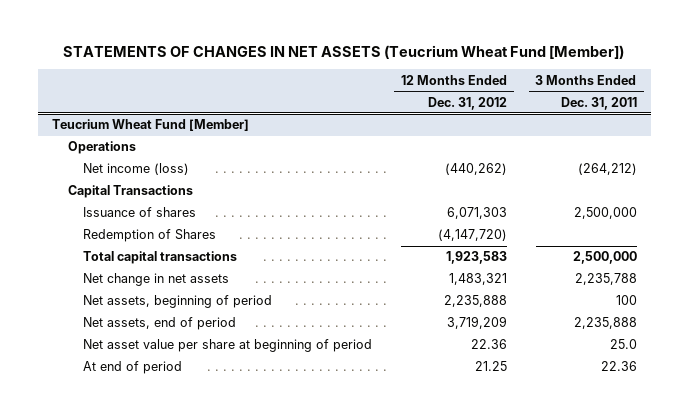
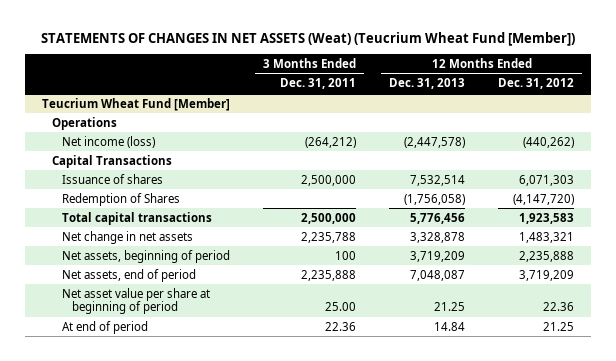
[63,44,625,59] STATEMENTS OF CHANGES IN NET ASSETS (Teucrium Wheat Fund [Member]) -> [40,31,575,46] STATEMENTS OF CHANGES IN NET ASSETS (Weat) (Teucrium Wheat Fund [Member])
none -> [389,78,466,90] Dec. 31, 2013
[609,339,637,350] 25.0 -> [325,301,357,311] 25.00

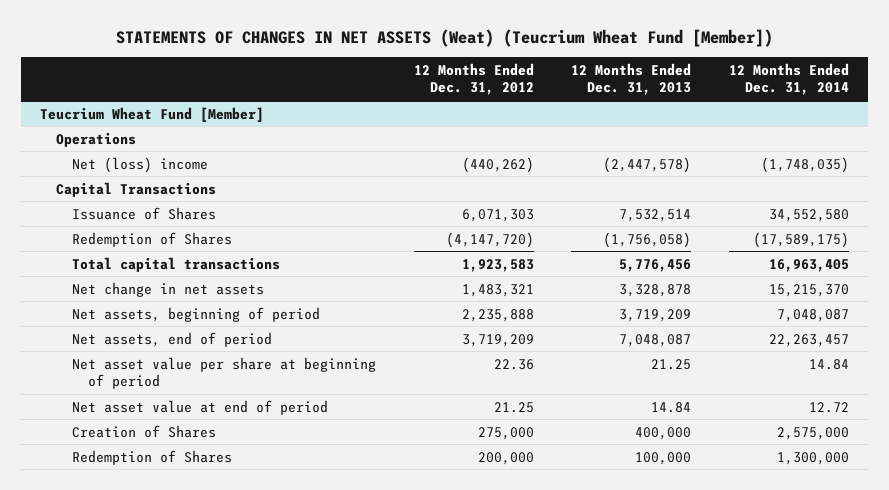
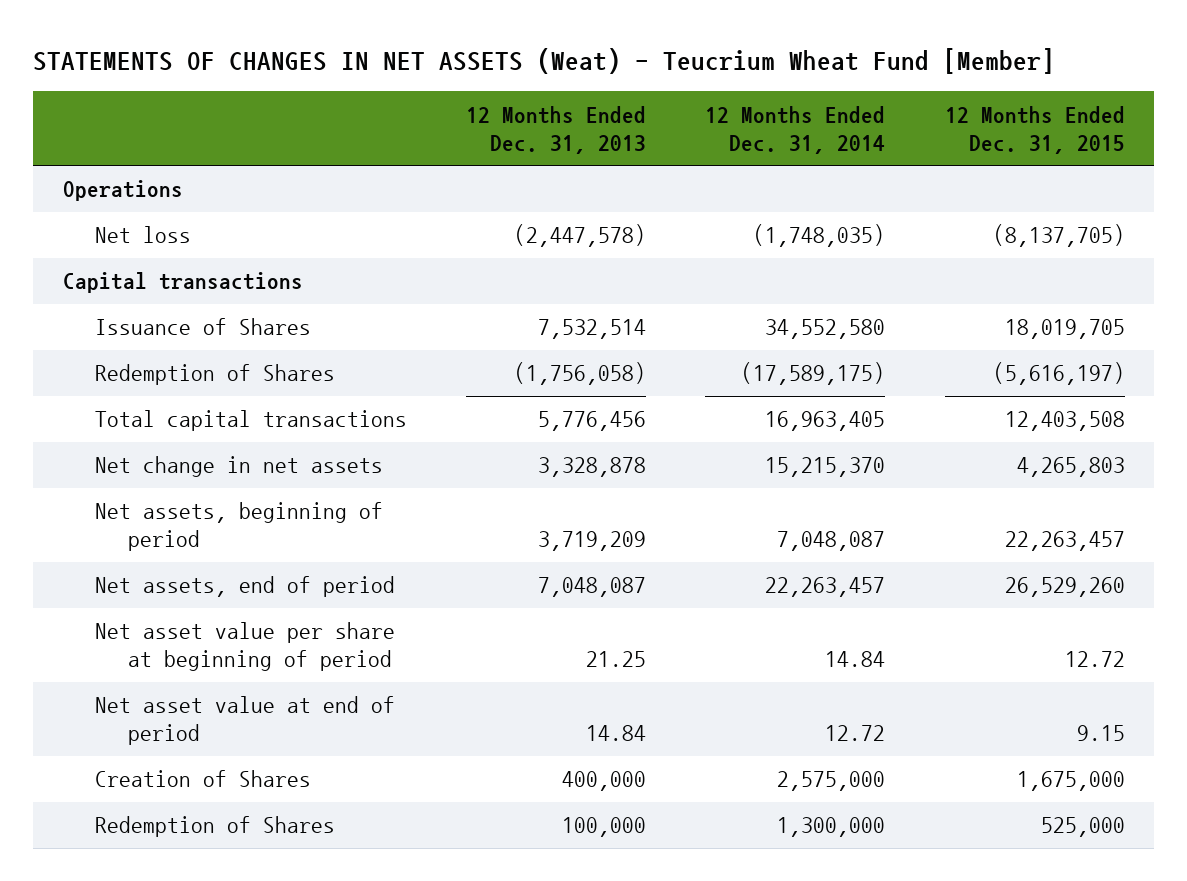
[115,29,773,48] STATEMENTS OF CHANGES IN NET ASSETS (Weat) (Teucrium Wheat Fund [Member]) -> [32,47,1055,74] STATEMENTS OF CHANGES IN NET ASSETS (Weat) - Teucrium Wheat Fund [Member]
[413,62,534,96] 12 Months Ended Dec. 31, 2012 -> none
none -> [944,105,1125,154] 12 Months Ended Dec. 31, 2015
[40,106,265,122] Teucrium Wheat Fund [Member] -> none
[71,156,208,173] Net (loss) income -> [95,226,192,244] Net loss
[55,181,216,197] Capital Transactions -> [62,272,303,294] Capital transactions

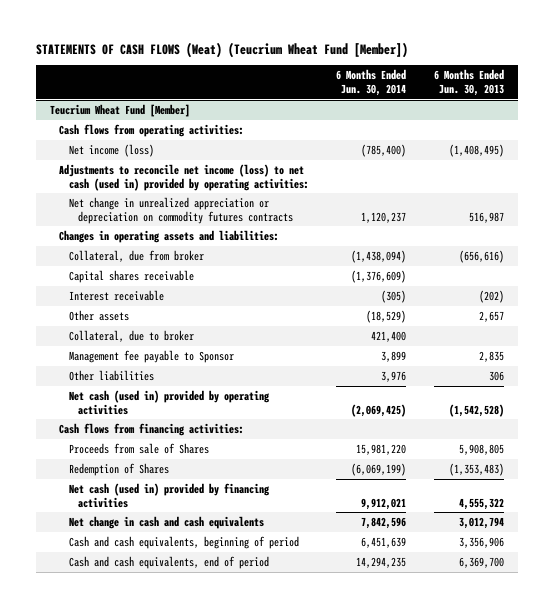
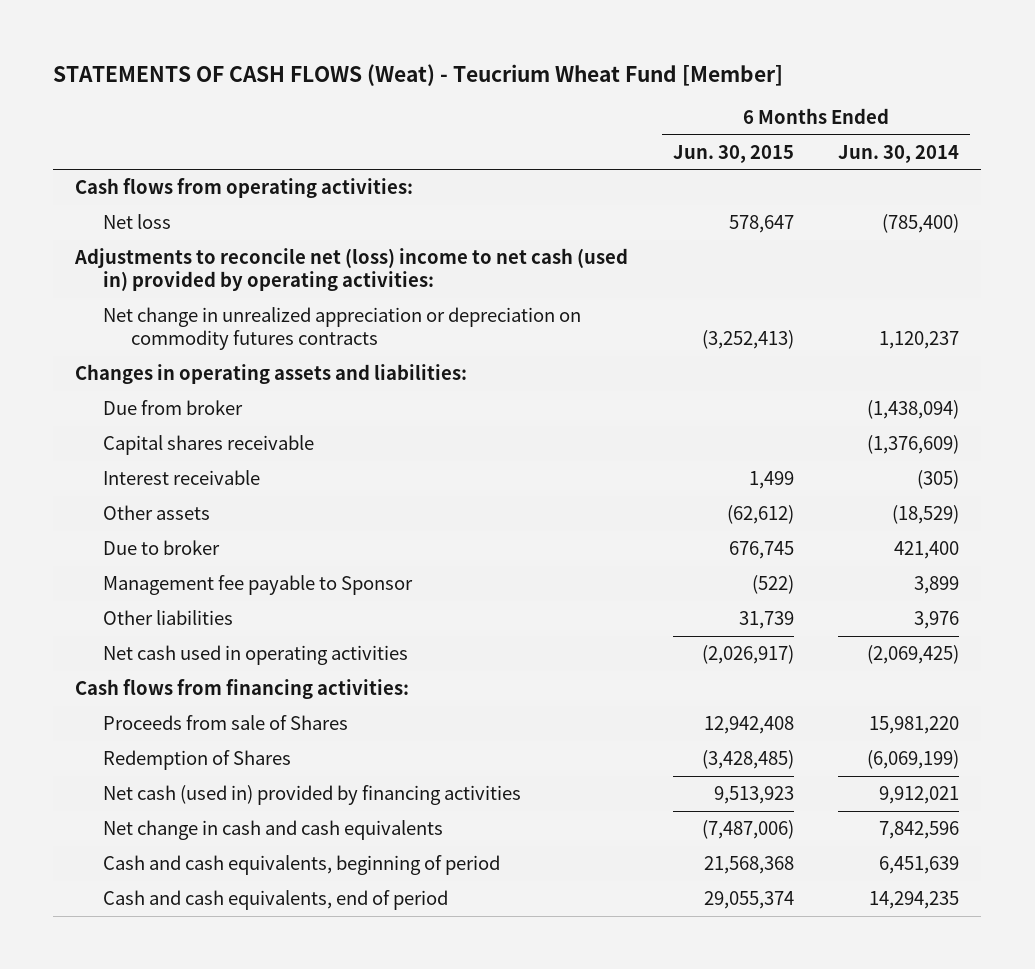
[35,41,408,58] STATEMENTS OF CASH FLOWS (Weat) (Teucrium Wheat Fund [Member]) -> [53,63,784,86] STATEMENTS OF CASH FLOWS (Weat) - Teucrium Wheat Fund [Member]
[434,69,505,96] 6 Months Ended Jun. 30, 2013 -> none
none -> [672,144,794,163] Jun. 30, 2015
[49,103,190,117] Teucrium Wheat Fund [Member] -> none
[68,143,154,157] Net income (loss) -> [103,214,172,230] Net loss
[59,163,309,191] Adjustments to reconcile net income (loss) to net cash (used in) provided by operating activities: -> [74,248,629,292] Adjustments to reconcile net (loss) income to net cash (used in) provided by operating activities:
[68,249,204,262] Collateral, due from broker -> [103,400,244,416] Due from broker
[68,329,194,342] Collateral, due to broker -> [103,540,221,556] Due to broker
[68,389,270,415] Net cash (used in) provided by operating activities -> [103,645,409,666] Net cash used in operating activities

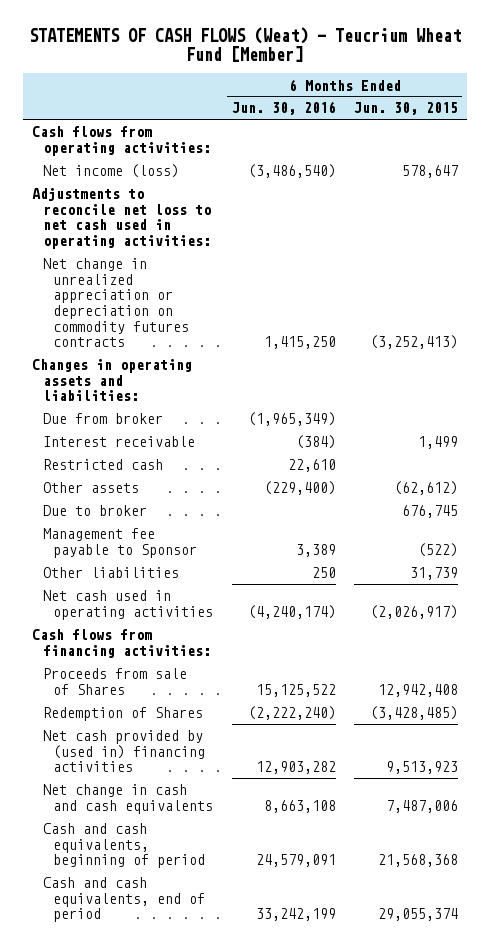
[838,144,960,163] Jun. 30, 2014 -> none
none -> [231,101,336,116] Jun. 30, 2016
[103,214,172,230] Net loss -> [42,164,179,179] Net income (loss)
[74,248,629,292] Adjustments to reconcile net (loss) income to net cash (used in) provided by operating activities: -> [32,188,211,250] Adjustments to reconcile net loss to net cash used in operating activities:
[103,435,315,456] Capital shares receivable -> none
none -> [42,459,163,471] Restricted cash
[103,785,522,806] Net cash (used in) provided by financing activities -> [42,730,206,773] Net cash provided by (used in) financing activities
[701,820,794,840] (7,487,006) -> [385,799,458,813] 7,487,006

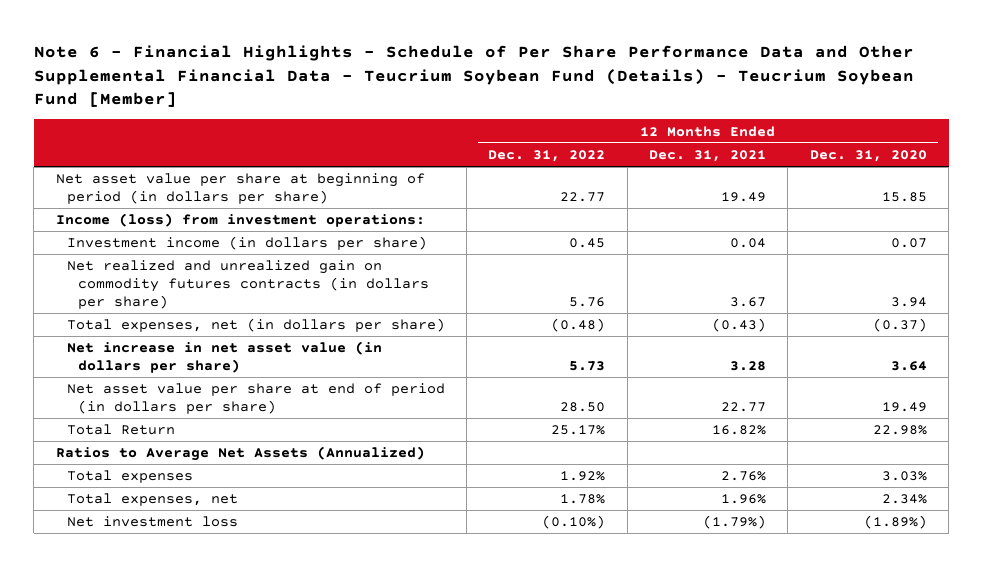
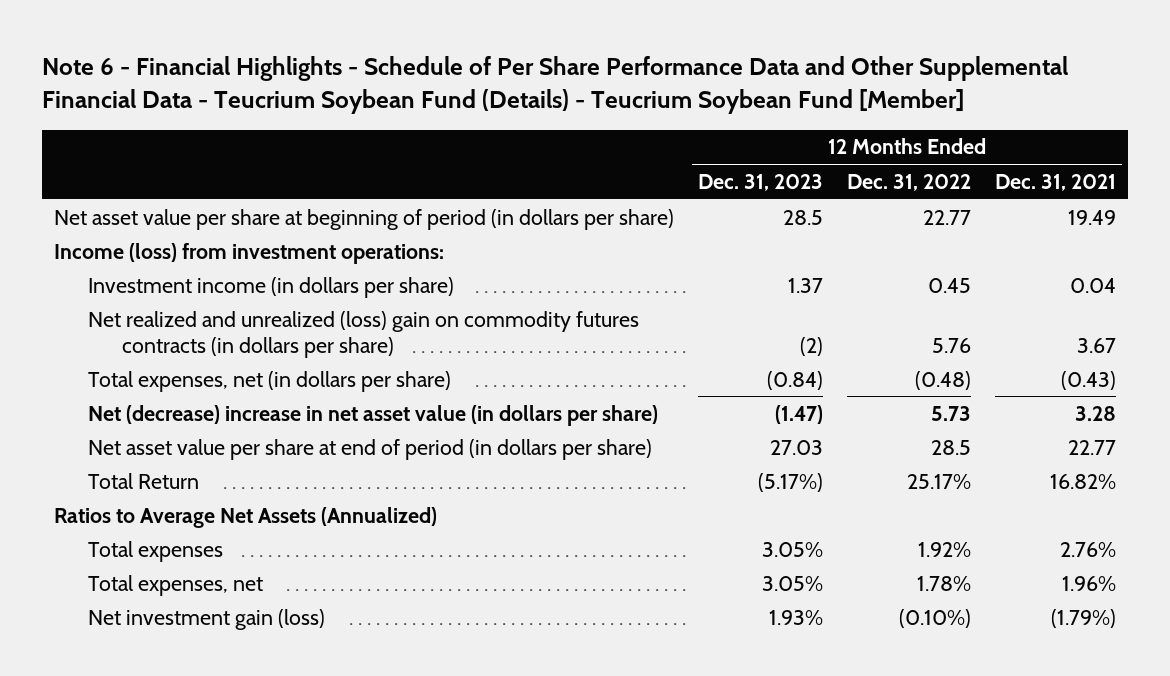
[809,150,927,163] Dec. 31, 2020 -> none
none -> [698,173,824,191] Dec. 31, 2023
[66,260,429,310] Net realized and unrealized gain on commodity futures contracts (in dollars per share) -> [88,310,640,358] Net realized and unrealized (loss) gain on commodity futures contracts (in dollars per share)
[66,341,382,374] Net increase in net asset value (in dollars per share) -> [88,404,659,426] Net (decrease) increase in net asset value (in dollars per share)
[560,402,606,413] 28.50 -> [931,439,972,455] 28.5
[66,516,238,528] Net investment loss -> [88,608,326,630] Net investment gain (loss)

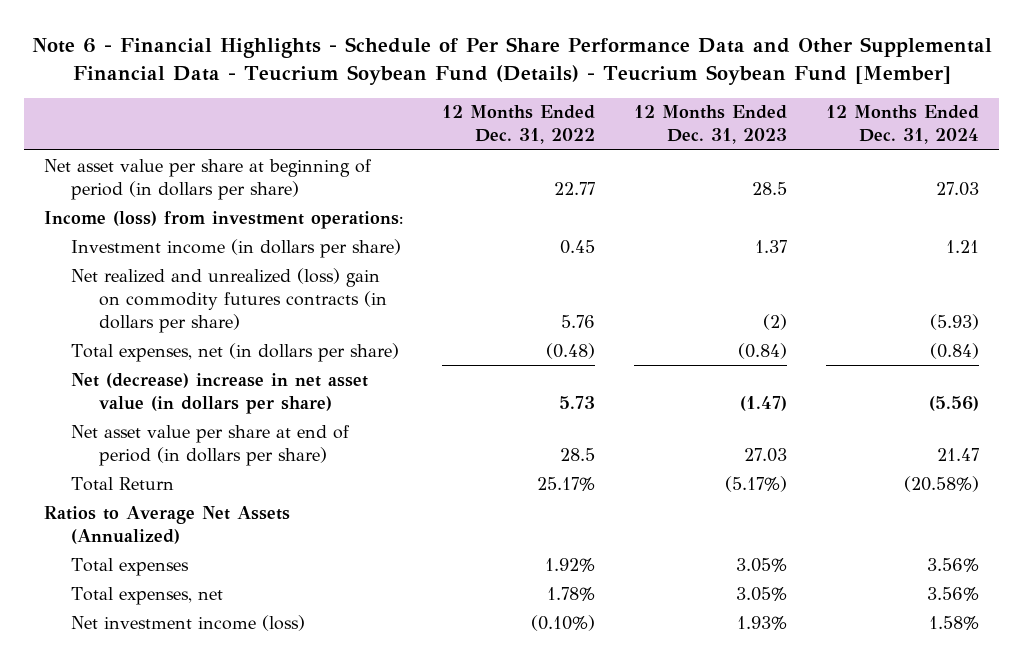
[995,173,1117,191] Dec. 31, 2021 -> none
none -> [826,105,980,145] 12 Months Ended Dec. 31, 2024
[88,608,326,630] Net investment gain (loss) -> [71,614,306,631] Net investment income (loss)

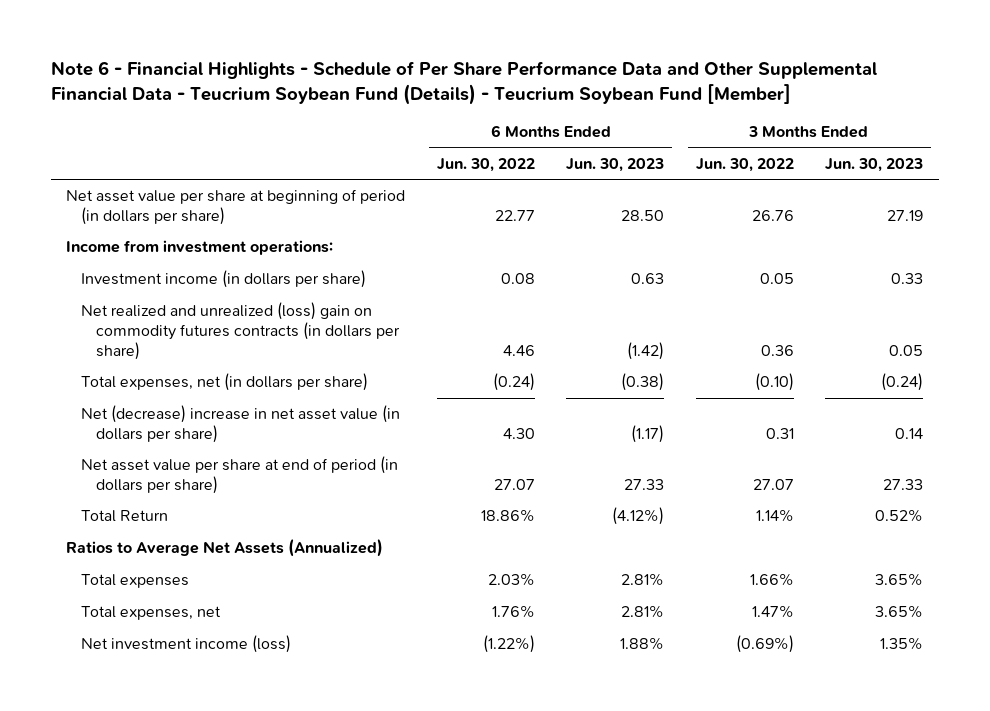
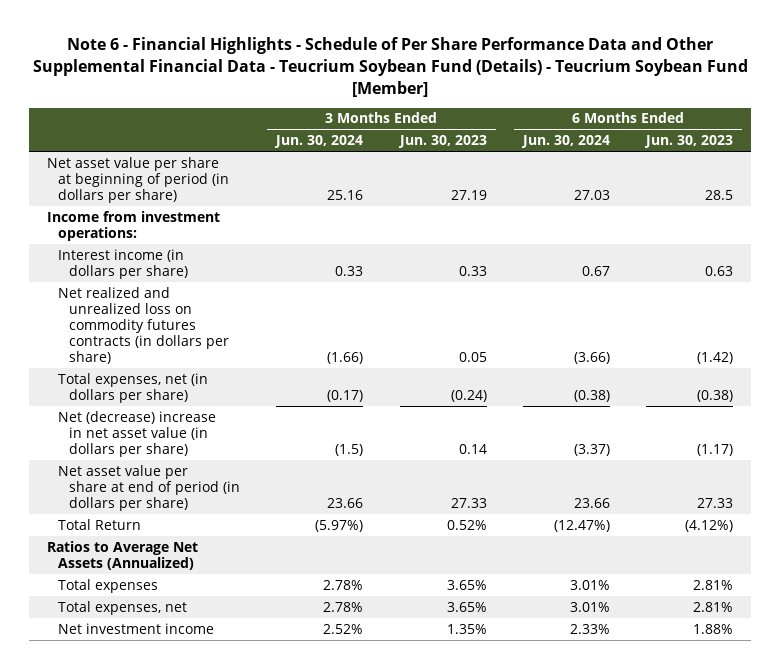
[436,157,535,172] Jun. 30, 2022 -> none
[695,157,794,172] Jun. 30, 2022 -> none
none -> [274,135,364,149] Jun. 30, 2024
none -> [520,135,610,149] Jun. 30, 2024
[621,210,665,222] 28.50 -> [704,189,733,200] 28.5
[81,270,367,289] Investment income (in dollars per share) -> [58,248,189,279] Interest income (in dollars per share)
[81,302,401,361] Net realized and unrealized (loss) gain on commodity futures contracts (in dollars per share) -> [58,286,230,364] Net realized and unrealized loss on commodity futures contracts (in dollars per share)
[81,635,292,654] Net investment income (loss) -> [58,622,215,634] Net investment income

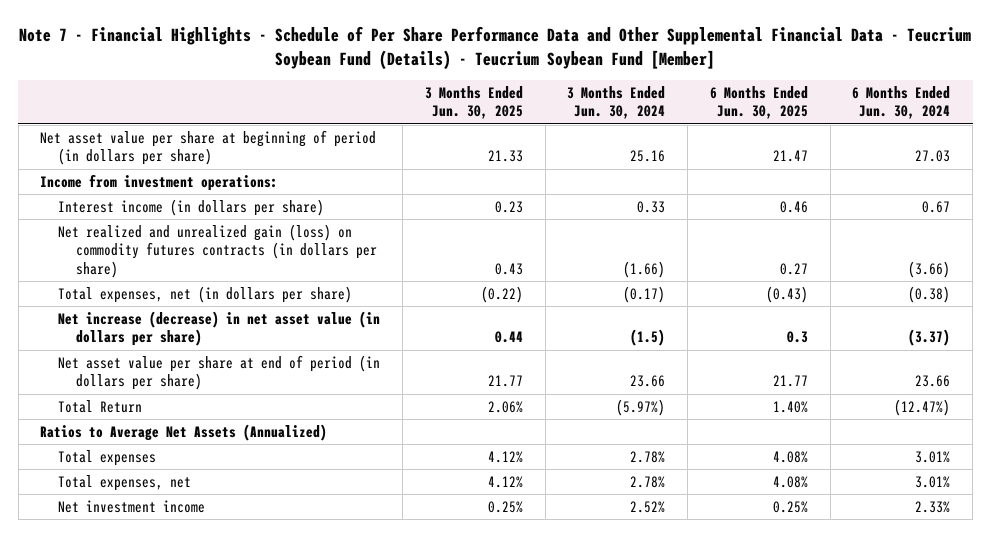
[32,37,748,97] Note 6 - Financial Highlights - Schedule of Per Share Performance Data and Other Supplemental Financial Data - Teucrium Soybean Fund (Details) - Teucrium Soybean Fund [Member] -> [19,26,972,70] Note 7 - Financial Highlights - Schedule of Per Share Performance Data and Other Supplemental Financial Data - Teucrium Soybean Fund (Details) - Teucrium Soybean Fund [Member]
[397,135,487,149] Jun. 30, 2023 -> none
[643,135,733,149] Jun. 30, 2023 -> none
none -> [424,85,523,120] 3 Months Ended Jun. 30, 2025
none -> [709,85,808,120] 6 Months Ended Jun. 30, 2025
[58,286,230,364] Net realized and unrealized loss on commodity futures contracts (in dollars per share) -> [58,223,378,279] Net realized and unrealized gain (loss) on commodity futures contracts (in dollars per share)
[58,410,217,457] Net (decrease) increase in net asset value (in dollars per share) -> [58,310,381,347] Net increase (decrease) in net asset value (in dollars per share)

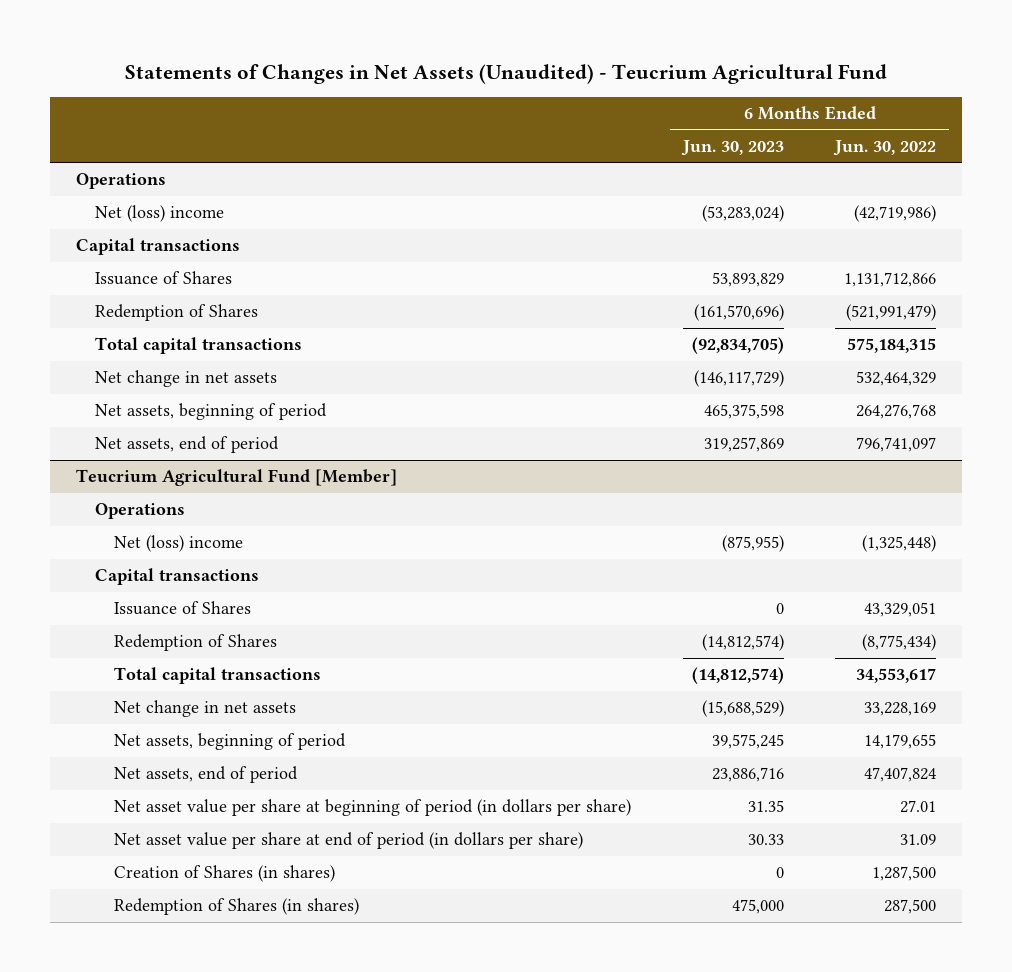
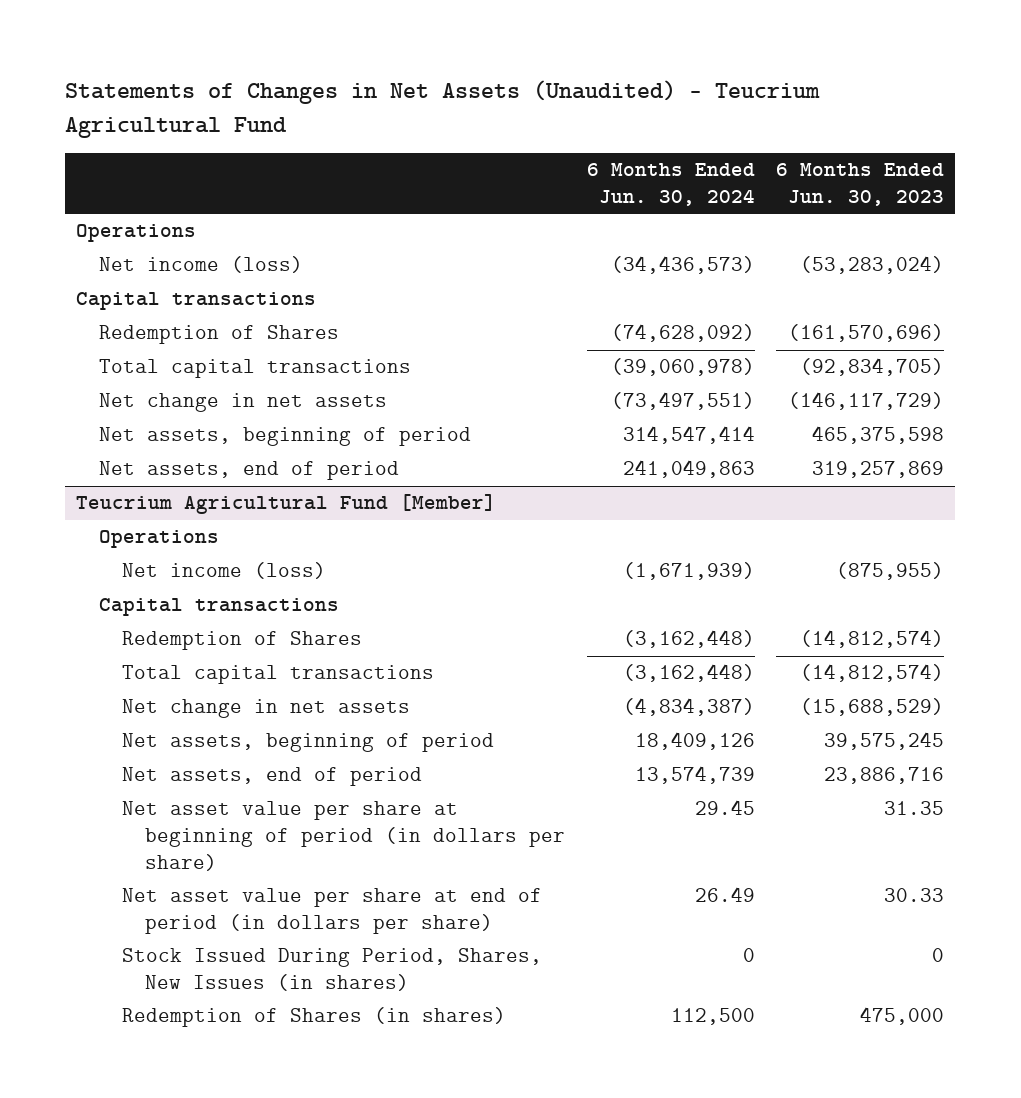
[833,139,937,156] Jun. 30, 2022 -> none
none -> [586,163,755,206] 6 Months Ended Jun. 30, 2024
[95,205,225,223] Net (loss) income -> [99,256,304,274] Net income (loss)
[95,271,233,286] Issuance of Shares -> none
[114,535,244,553] Net (loss) income -> [122,562,327,580] Net income (loss)
[114,601,252,616] Issuance of Shares -> none
[114,865,336,883] Creation of Shares (in shares) -> [122,948,543,992] Stock Issued During Period, Shares, New Issues (in shares)

